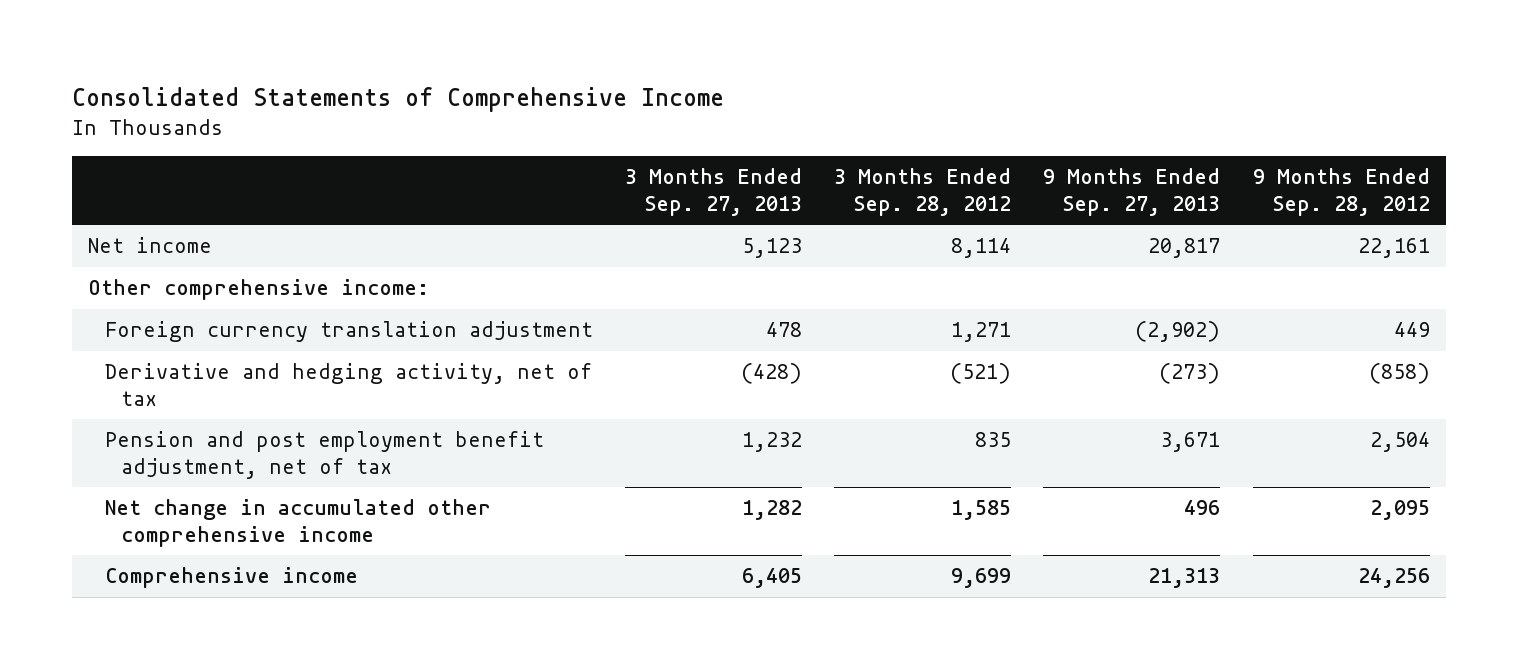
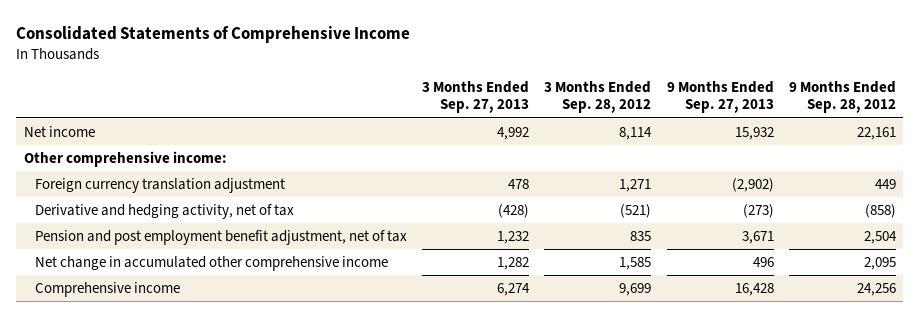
[741,238,802,259] 5,123 -> [497,127,530,141] 4,992
[1148,238,1221,259] 20,817 -> [734,127,774,141] 15,932
[741,568,802,589] 6,405 -> [497,283,531,297] 6,274
[1148,568,1221,589] 21,313 -> [734,283,774,297] 16,428

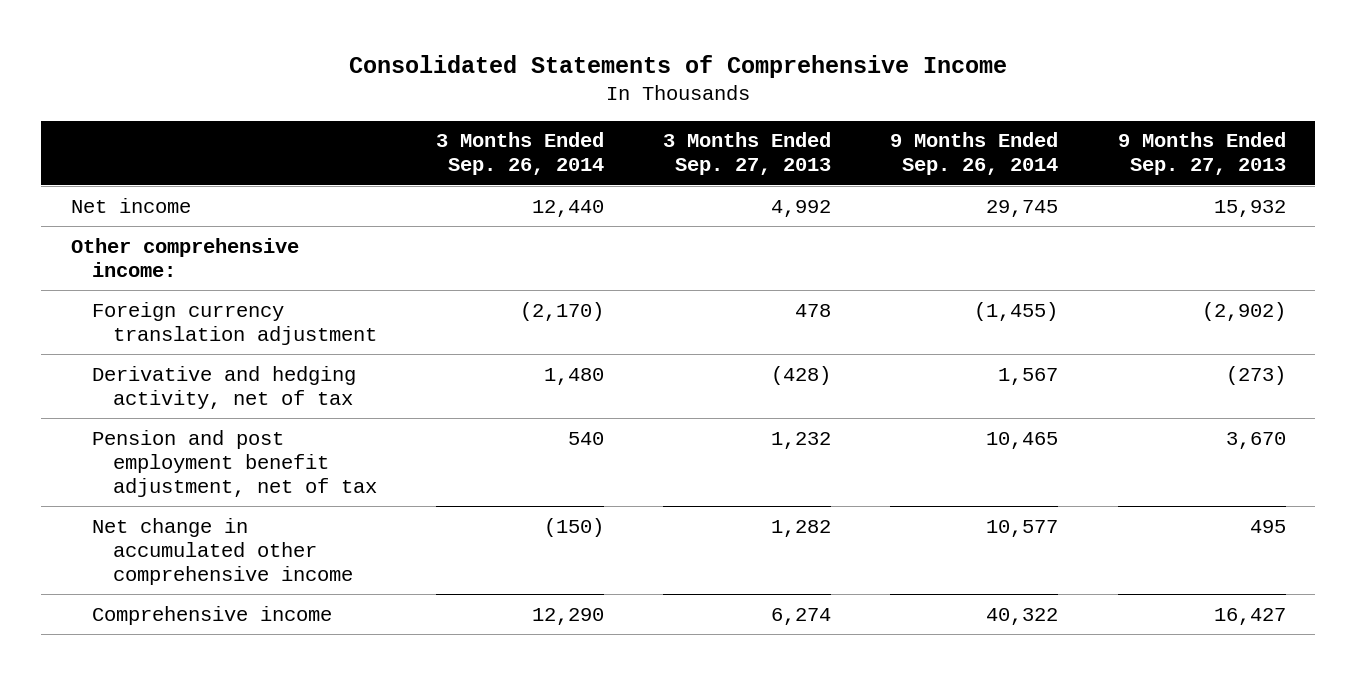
[544,81,652,114] 3 Months Ended Sep. 28, 2012 -> none
[788,81,896,114] 9 Months Ended Sep. 28, 2012 -> none
none -> [435,132,604,176] 3 Months Ended Sep. 26, 2014
none -> [890,132,1059,176] 9 Months Ended Sep. 26, 2014
[741,231,774,245] 3,671 -> [1225,431,1286,449] 3,670
[752,257,774,268] 496 -> [1249,519,1286,533] 495
[734,283,774,297] 16,428 -> [1213,607,1286,625] 16,427

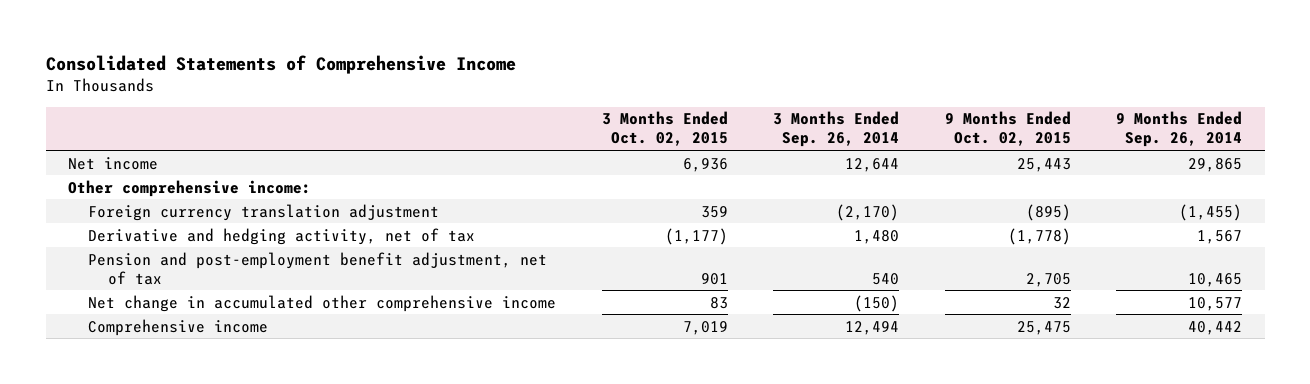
[663,132,832,176] 3 Months Ended Sep. 27, 2013 -> none
[1117,132,1286,176] 9 Months Ended Sep. 27, 2013 -> none
none -> [601,111,728,147] 3 Months Ended Oct. 02, 2015
none -> [944,111,1071,147] 9 Months Ended Oct. 02, 2015
[531,199,604,217] 12,440 -> [845,157,900,172] 12,644
[986,199,1059,217] 29,745 -> [1187,157,1242,172] 29,865
[91,429,377,497] Pension and post employment benefit adjustment, net of tax -> [88,251,548,285] Pension and post-employment benefit adjustment, net of tax
[531,607,604,625] 12,290 -> [845,320,900,335] 12,494
[986,607,1059,625] 40,322 -> [1187,320,1242,335] 40,442

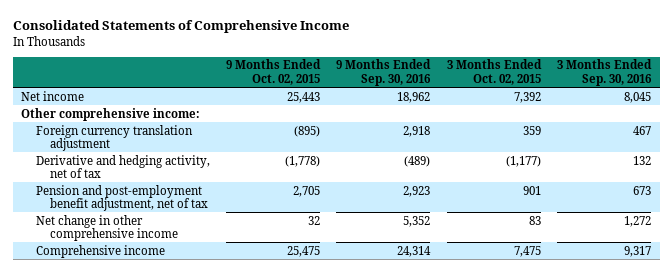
[773,111,900,148] 3 Months Ended Sep. 26, 2014 -> none
[1115,111,1242,148] 9 Months Ended Sep. 26, 2014 -> none
none -> [336,59,432,86] 9 Months Ended Sep. 30, 2016
none -> [557,59,653,86] 3 Months Ended Sep. 30, 2016
[682,157,728,172] 6,936 -> [513,91,541,103] 7,392
[88,294,557,312] Net change in accumulated other comprehensive income -> [35,214,179,241] Net change in other comprehensive income
[682,320,728,335] 7,019 -> [513,245,541,257] 7,475

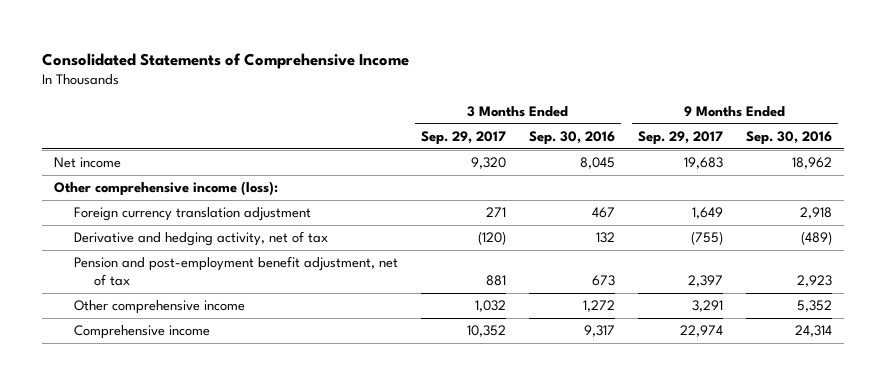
[226,59,322,85] 9 Months Ended Oct. 02, 2015 -> none
[446,59,542,85] 3 Months Ended Oct. 02, 2015 -> none
none -> [420,131,506,146] Sep. 29, 2017
none -> [638,131,724,146] Sep. 29, 2017
[20,107,200,121] Other comprehensive income: -> [53,181,278,197] Other comprehensive income (loss):
[35,214,179,241] Net change in other comprehensive income -> [73,300,245,315] Other comprehensive income

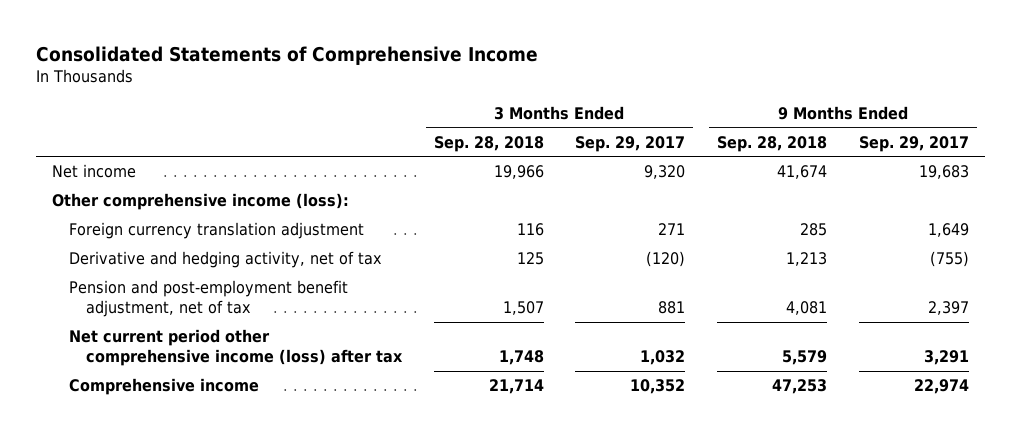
[529,131,616,146] Sep. 30, 2016 -> none
[746,131,833,146] Sep. 30, 2016 -> none
none -> [433,135,544,152] Sep. 28, 2018
none -> [717,135,828,152] Sep. 28, 2018
[73,300,245,315] Other comprehensive income -> [68,329,403,367] Net current period other comprehensive income (loss) after tax

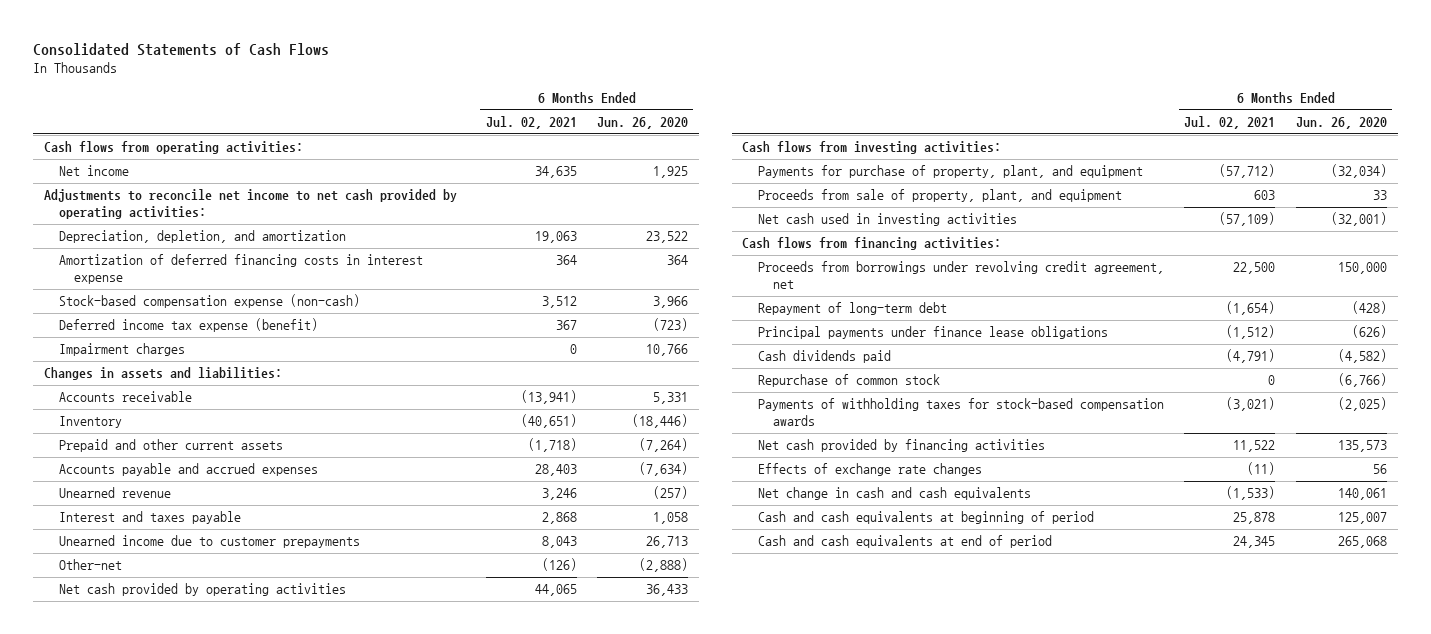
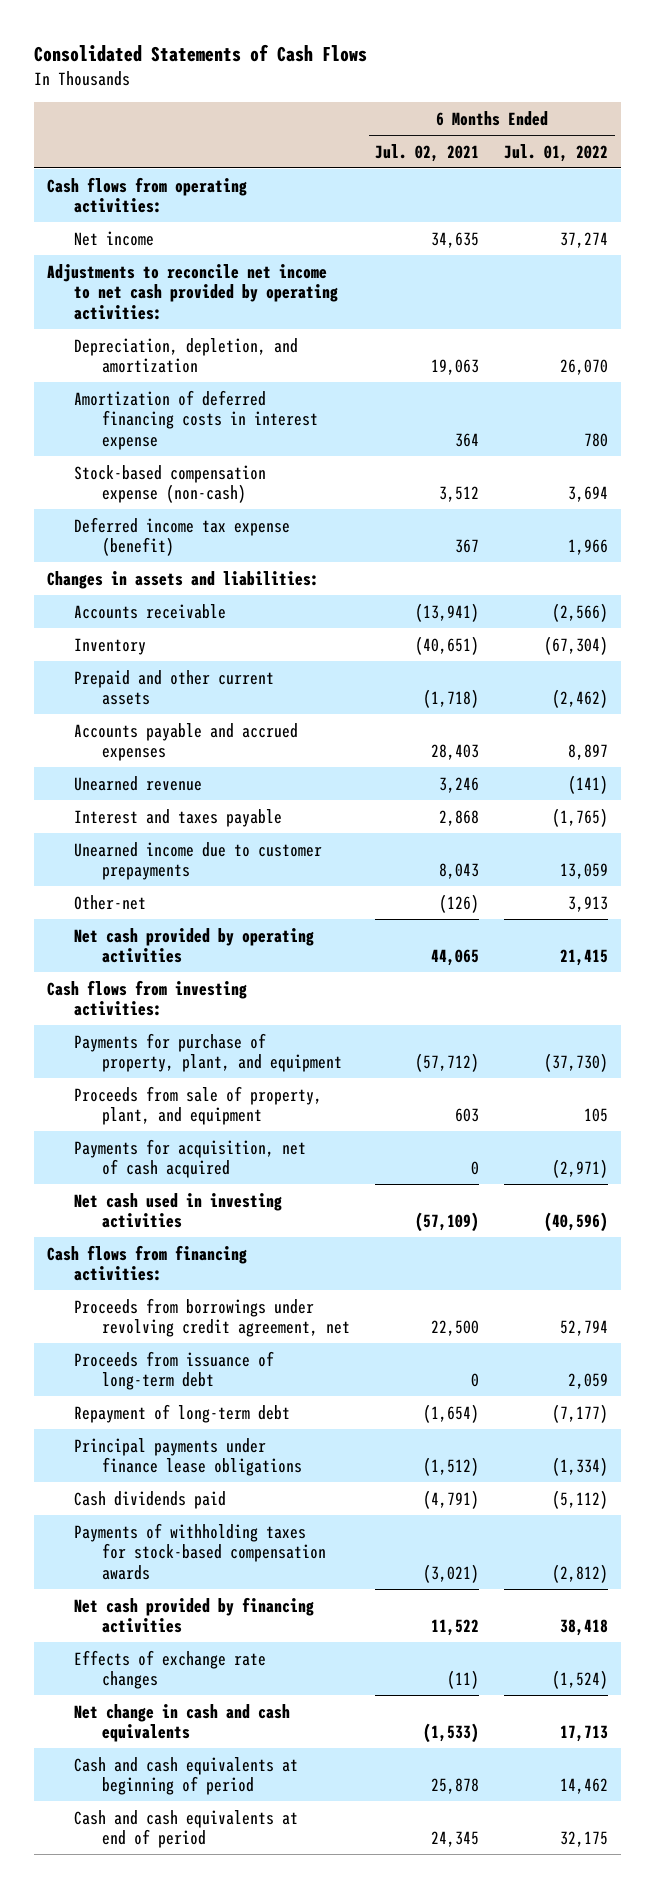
[597,117,689,130] Jun. 26, 2020 -> none
none -> [504,143,609,162] Jul. 01, 2022
[58,343,185,357] Impairment charges -> none
none -> [74,1138,307,1179] Payments for acquisition, net of cash acquired
none -> [74,1350,275,1391] Proceeds from issuance of long-term debt
[757,374,940,388] Repurchase of common stock -> none

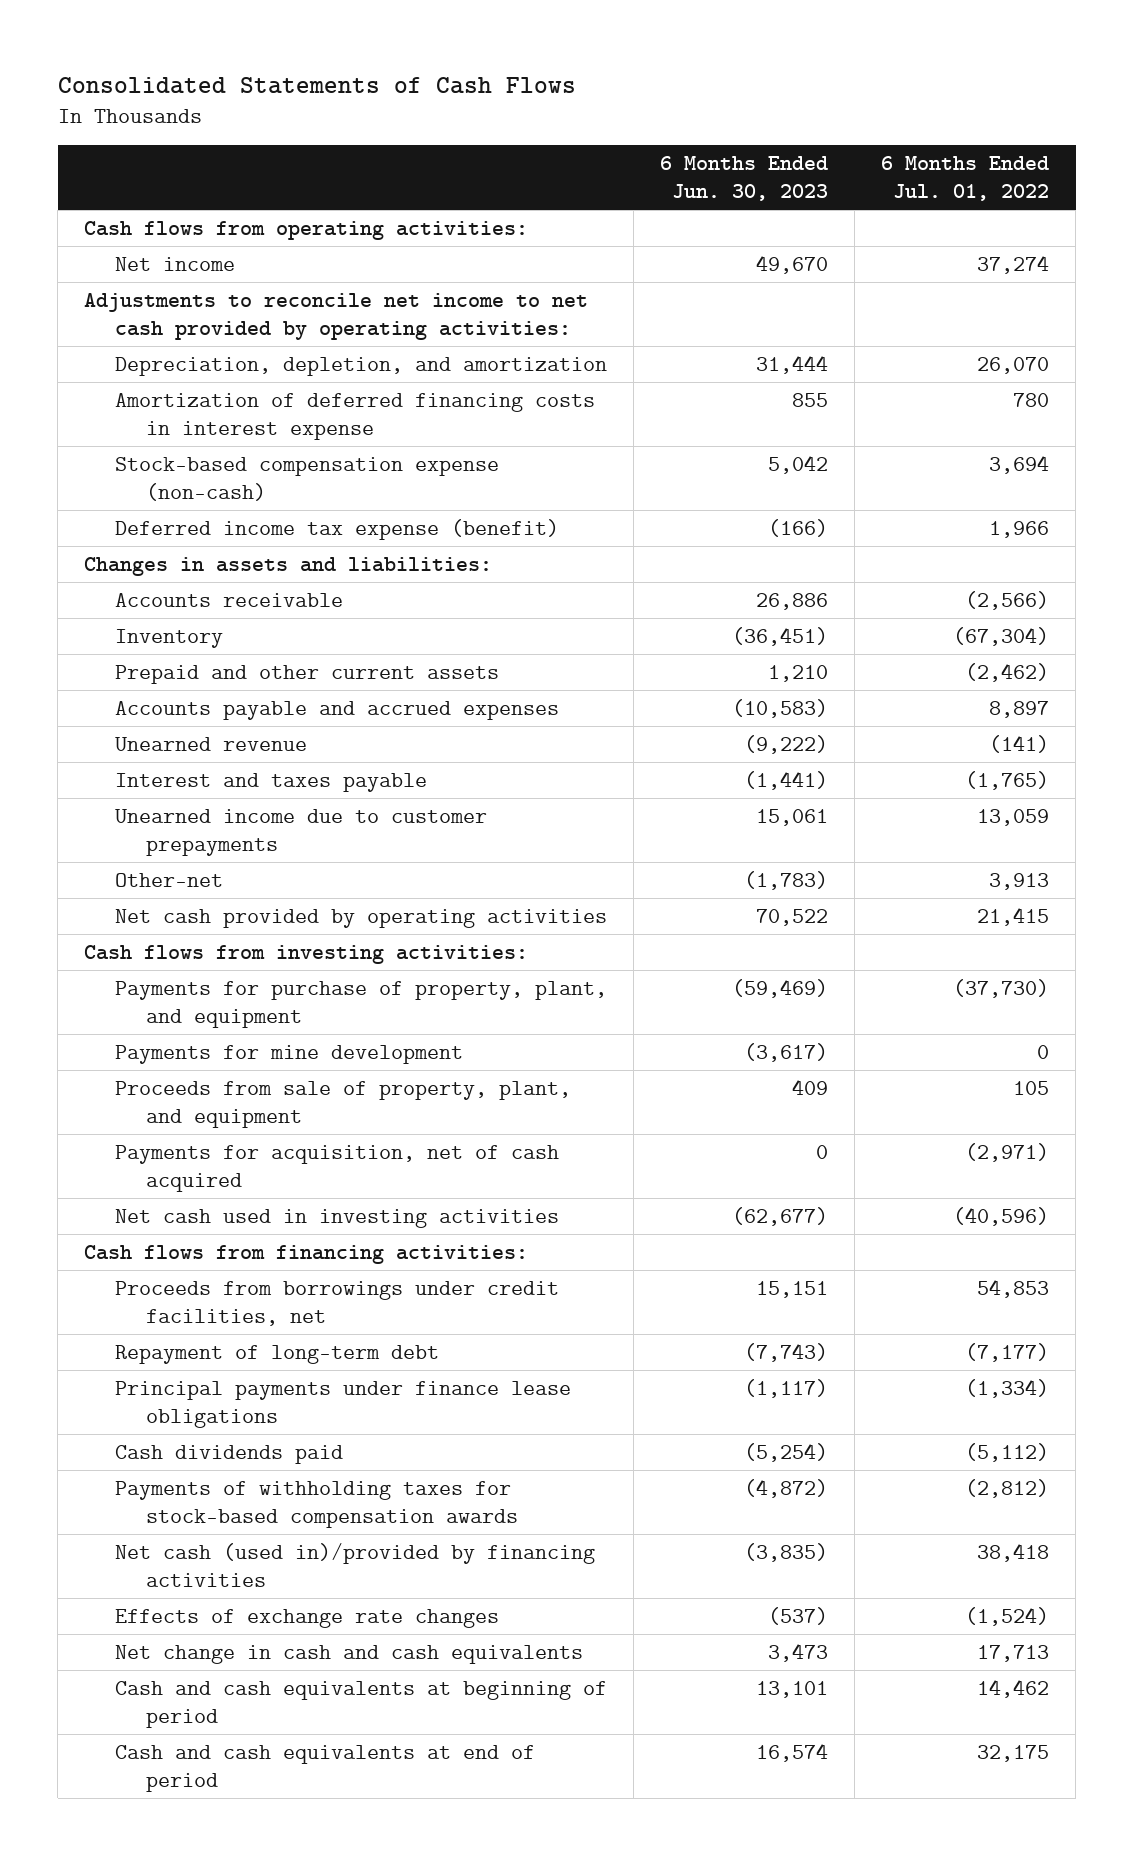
[374,143,479,162] Jul. 02, 2021 -> none
none -> [660,155,829,202] 6 Months Ended Jun. 30, 2023
none -> [115,1044,464,1064] Payments for mine development
[74,1350,275,1391] Proceeds from issuance of long-term debt -> none
[74,1297,350,1338] Proceeds from borrowings under revolving credit agreement, net -> [115,1280,560,1327] Proceeds from borrowings under credit facilities, net
[560,1320,609,1337] 52,794 -> [977,1278,1050,1298] 54,853
[74,1596,315,1634] Net cash provided by financing activities -> [115,1542,596,1588] Net cash (used in)/provided by financing activities

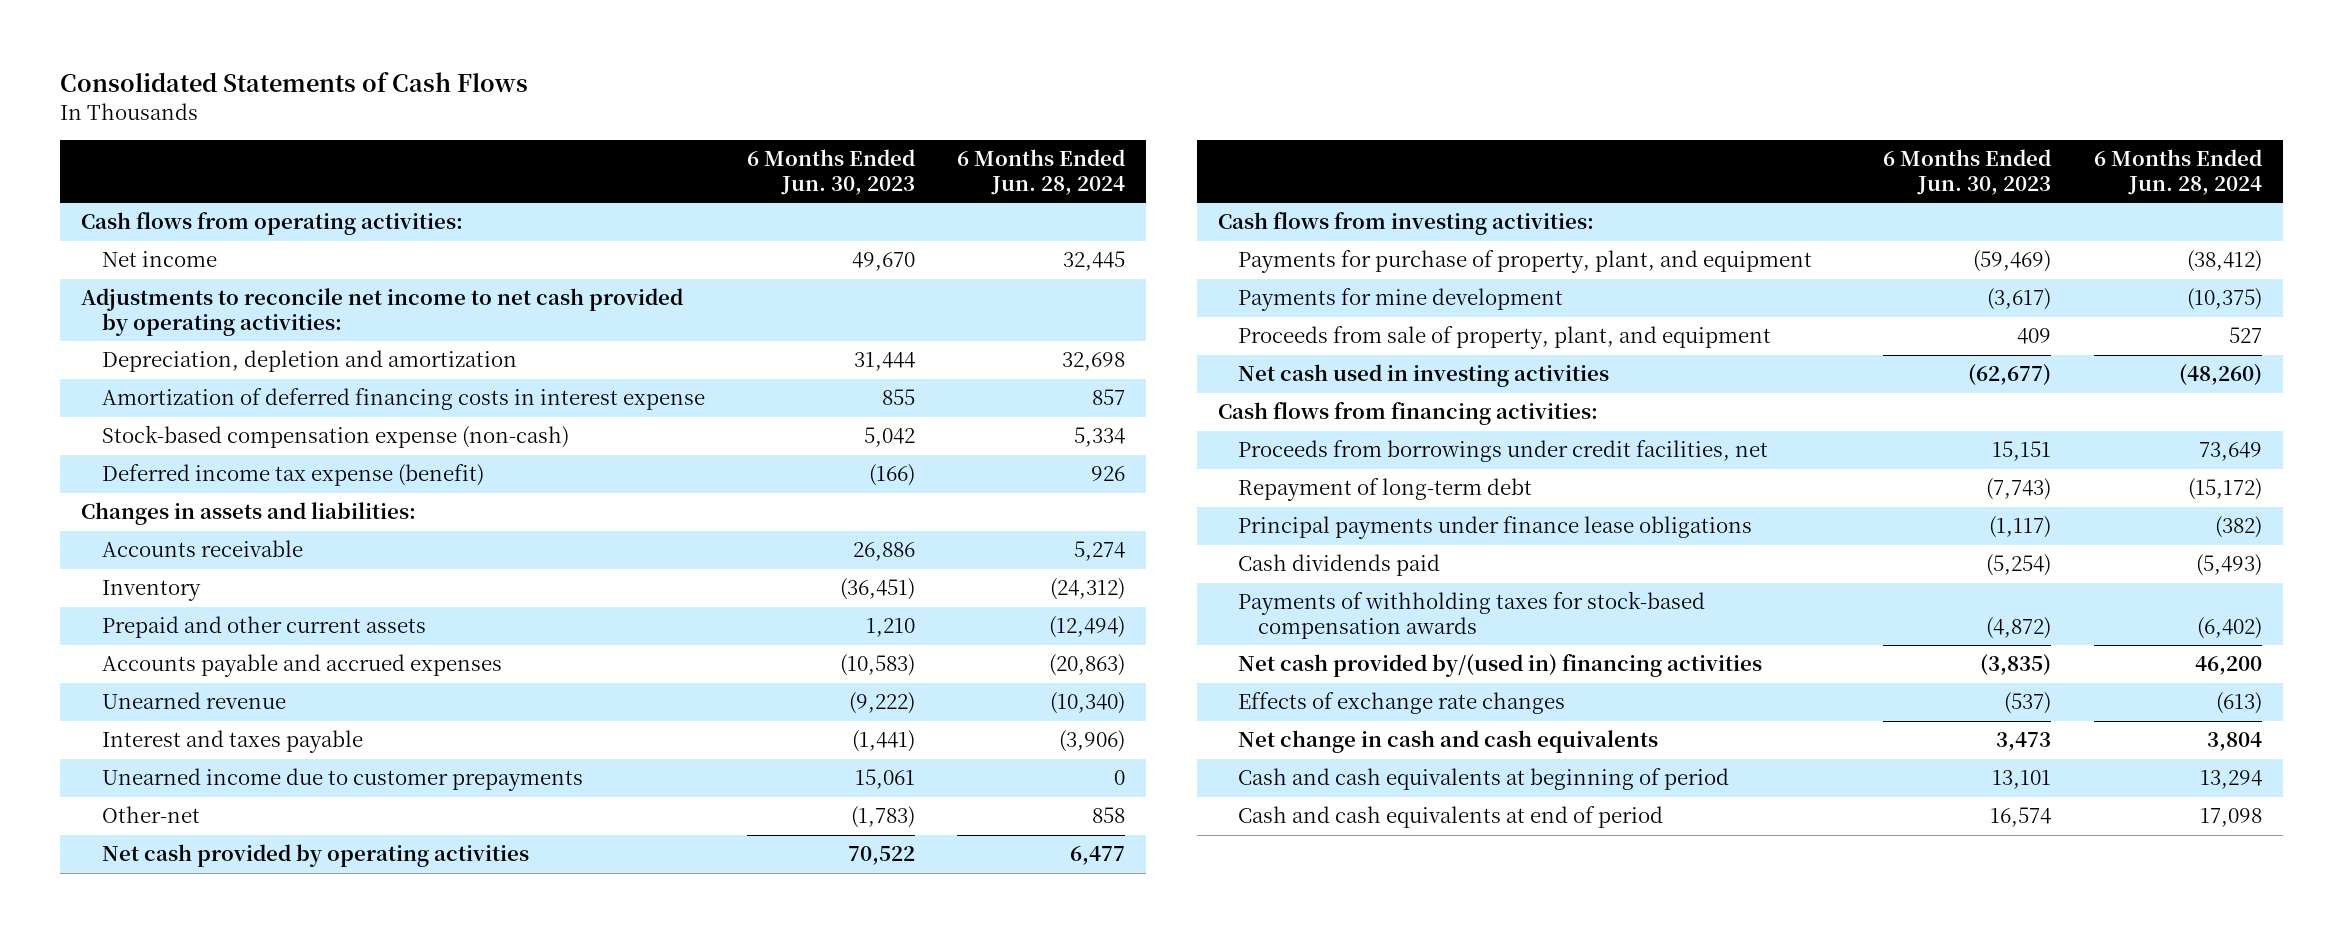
[881,155,1050,202] 6 Months Ended Jul. 01, 2022 -> none
none -> [956,149,1125,195] 6 Months Ended Jun. 28, 2024
[115,356,608,376] Depreciation, depletion, and amortization -> [101,350,517,373] Depreciation, depletion and amortization
[115,1144,560,1193] Payments for acquisition, net of cash acquired -> none
[115,1542,596,1588] Net cash (used in)/provided by financing activities -> [1238,654,1763,678] Net cash provided by/(used in) financing activities

